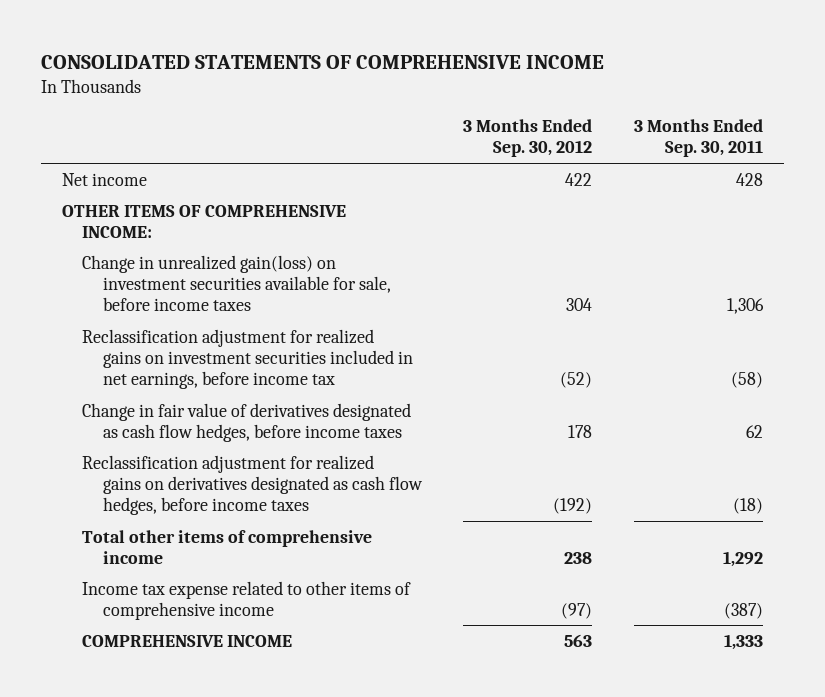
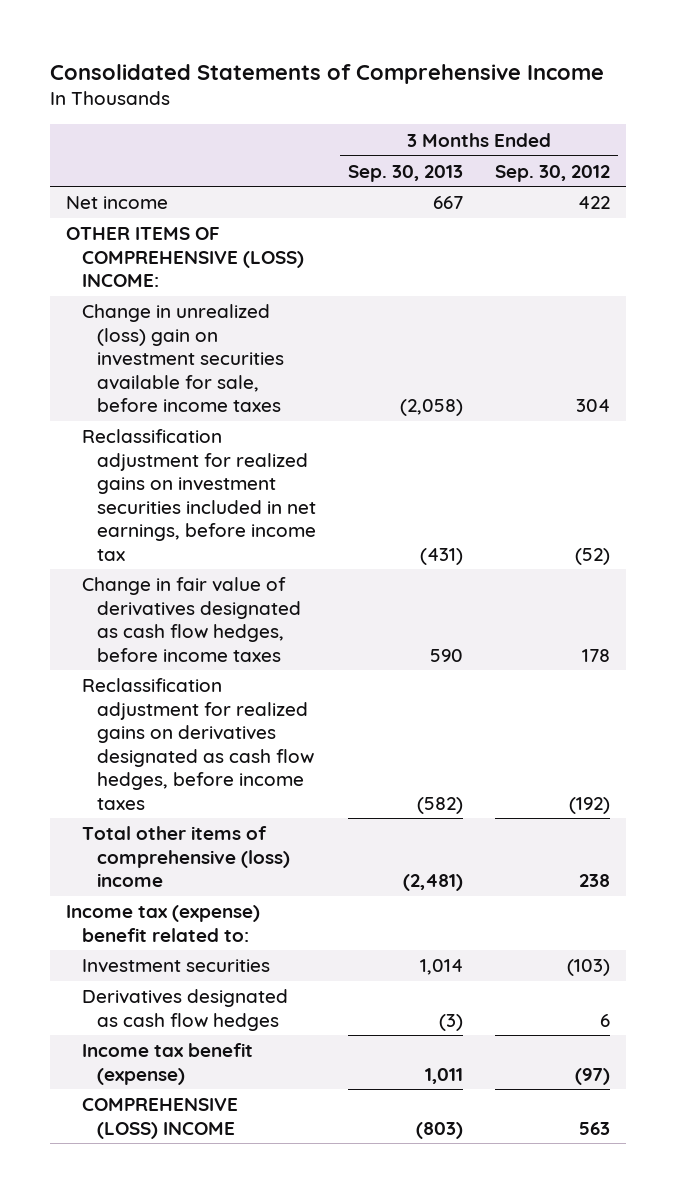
[41,54,605,69] CONSOLIDATED STATEMENTS OF COMPREHENSIVE INCOME -> [50,63,605,84] Consolidated Statements of Comprehensive Income
[634,119,764,158] 3 Months Ended Sep. 30, 2011 -> none
none -> [347,164,463,182] Sep. 30, 2013
[62,204,347,238] OTHER ITEMS OF COMPREHENSIVE INCOME: -> [66,227,304,288] OTHER ITEMS OF COMPREHENSIVE (LOSS) INCOME:
[82,254,391,311] Change in unrealized gain(loss) on investment securities available for sale, before income taxes -> [81,304,284,413] Change in unrealized (loss) gain on investment securities available for sale, before income taxes
[82,529,373,564] Total other items of comprehensive income -> [81,826,290,888] Total other items of comprehensive (loss) income
none -> [66,905,261,942] Income tax (expense) benefit related to:
none -> [81,959,270,974] Investment securities
none -> [81,989,288,1031] Derivatives designated as cash flow hedges
[82,580,412,620] Income tax expense related to other items of comprehensive income -> [81,1043,253,1085] Income tax benefit (expense)
[82,634,293,647] COMPREHENSIVE INCOME -> [81,1098,238,1139] COMPREHENSIVE (LOSS) INCOME

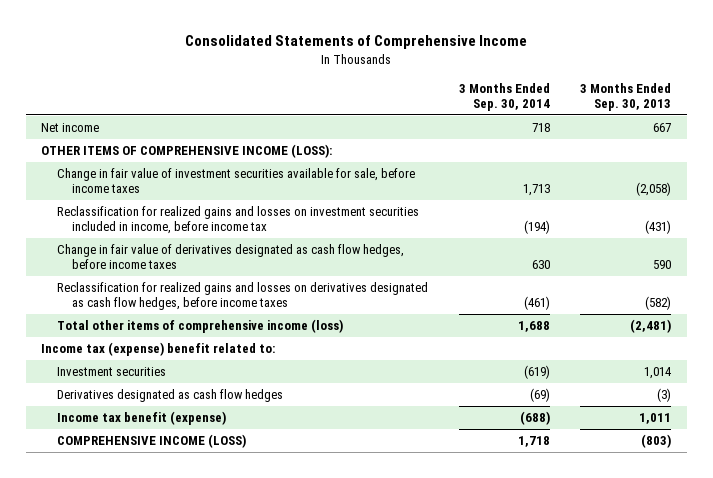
[494,164,610,182] Sep. 30, 2012 -> none
none -> [458,82,550,112] 3 Months Ended Sep. 30, 2014
[66,227,304,288] OTHER ITEMS OF COMPREHENSIVE (LOSS) INCOME: -> [41,143,333,158] OTHER ITEMS OF COMPREHENSIVE INCOME (LOSS):
[81,304,284,413] Change in unrealized (loss) gain on investment securities available for sale, before income taxes -> [56,167,415,194] Change in fair value of investment securities available for sale, before income taxes
[81,429,316,561] Reclassification adjustment for realized gains on investment securities included in net earnings, before income tax -> [56,205,419,235] Reclassification for realized gains and losses on investment securities included in income, before income tax
[81,678,314,810] Reclassification adjustment for realized gains on derivatives designated as cash flow hedges, before income taxes -> [56,281,428,311] Reclassification for realized gains and losses on derivatives designated as cash flow hedges, before income taxes
[81,826,290,888] Total other items of comprehensive (loss) income -> [56,318,343,333] Total other items of comprehensive income (loss)
[81,1098,238,1139] COMPREHENSIVE (LOSS) INCOME -> [56,433,246,448] COMPREHENSIVE INCOME (LOSS)

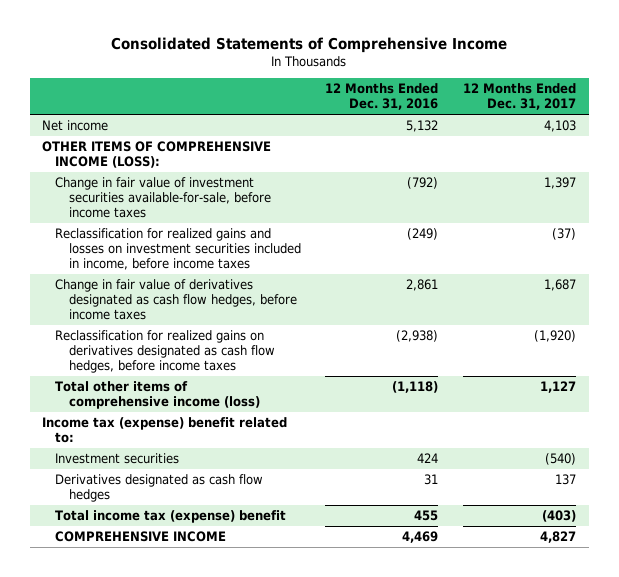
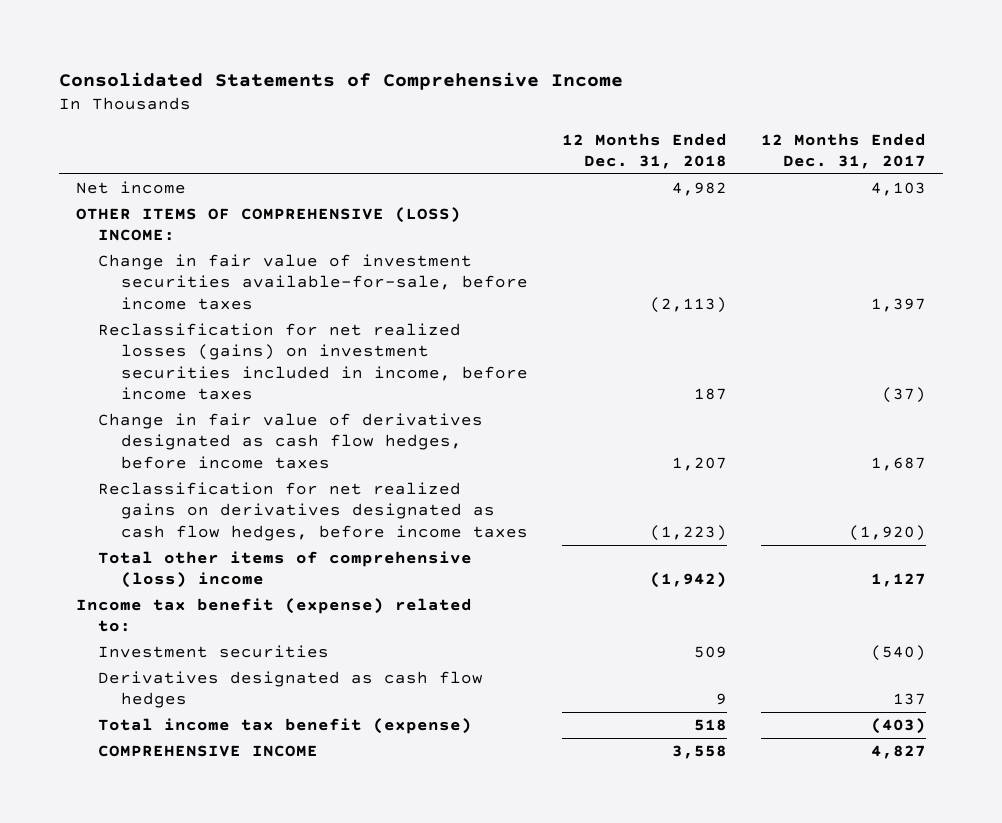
[325,83,439,111] 12 Months Ended Dec. 31, 2016 -> none
none -> [561,132,727,169] 12 Months Ended Dec. 31, 2018
[42,140,272,168] OTHER ITEMS OF COMPREHENSIVE INCOME (LOSS): -> [76,207,462,242] OTHER ITEMS OF COMPREHENSIVE (LOSS) INCOME:
[55,227,301,271] Reclassification for realized gains and losses on investment securities included in income, before income taxes -> [98,323,528,400] Reclassification for net realized losses (gains) on investment securities included in income, before income taxes
[55,329,275,374] Reclassification for realized gains on derivatives designated as cash flow hedges, before income taxes -> [98,482,528,541] Reclassification for net realized gains on derivatives designated as cash flow hedges, before income taxes
[55,380,260,409] Total other items of comprehensive income (loss) -> [98,551,473,589] Total other items of comprehensive (loss) income
[42,416,288,443] Income tax (expense) benefit related to: -> [76,598,473,633] Income tax benefit (expense) related to:
[55,509,287,523] Total income tax (expense) benefit -> [98,718,473,735] Total income tax benefit (expense)

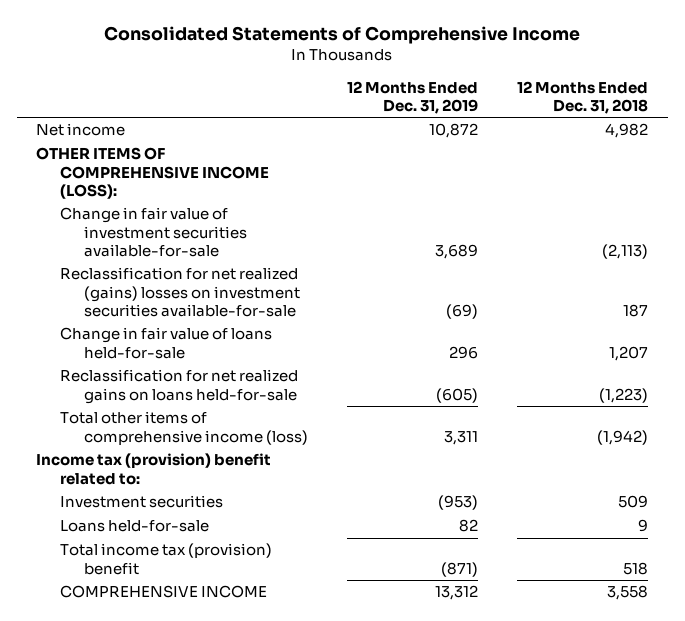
[761,132,927,169] 12 Months Ended Dec. 31, 2017 -> none
none -> [346,80,478,114] 12 Months Ended Dec. 31, 2019
[76,207,462,242] OTHER ITEMS OF COMPREHENSIVE (LOSS) INCOME: -> [36,147,269,199] OTHER ITEMS OF COMPREHENSIVE INCOME (LOSS):
[98,254,528,310] Change in fair value of investment securities available-for-sale, before income taxes -> [59,207,247,257] Change in fair value of investment securities available-for-sale
[98,323,528,400] Reclassification for net realized losses (gains) on investment securities included in income, before income taxes -> [59,267,300,317] Reclassification for net realized (gains) losses on investment securities available-for-sale
[98,413,484,469] Change in fair value of derivatives designated as cash flow hedges, before income taxes -> [59,327,272,359] Change in fair value of loans held-for-sale
[98,482,528,541] Reclassification for net realized gains on derivatives designated as cash flow hedges, before income taxes -> [59,369,298,404] Reclassification for net realized gains on loans held-for-sale
[98,551,473,589] Total other items of comprehensive (loss) income -> [59,411,308,445] Total other items of comprehensive income (loss)
[76,598,473,633] Income tax benefit (expense) related to: -> [36,453,272,485] Income tax (provision) benefit related to:
[98,671,484,709] Derivatives designated as cash flow hedges -> [59,520,209,533] Loans held-for-sale
[98,718,473,735] Total income tax benefit (expense) -> [59,543,272,575] Total income tax (provision) benefit

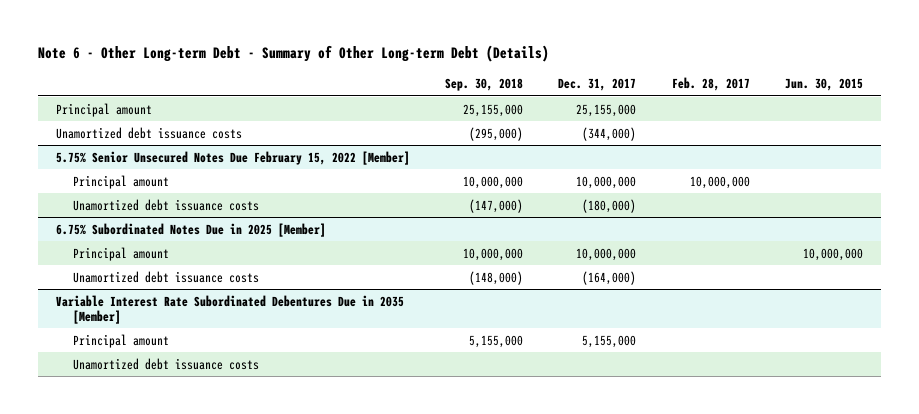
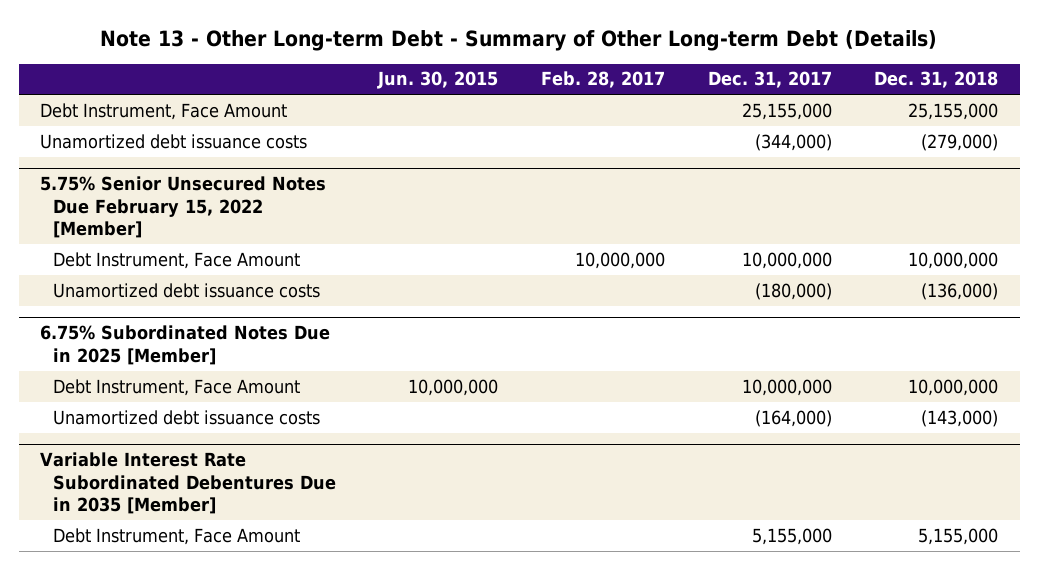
[38,45,550,63] Note 6 - Other Long-term Debt - Summary of Other Long-term Debt (Details) -> [100,29,938,51] Note 13 - Other Long-term Debt - Summary of Other Long-term Debt (Details)
[445,77,524,91] Sep. 30, 2018 -> none
none -> [874,71,999,89] Dec. 31, 2018
[55,102,152,117] Principal amount -> [39,102,287,120] Debt Instrument, Face Amount
[72,174,169,189] Principal amount -> [52,251,300,269] Debt Instrument, Face Amount
[72,246,169,261] Principal amount -> [52,378,300,396] Debt Instrument, Face Amount
[72,357,259,370] Unamortized debt issuance costs -> none
[72,333,169,348] Principal amount -> [52,527,300,545] Debt Instrument, Face Amount

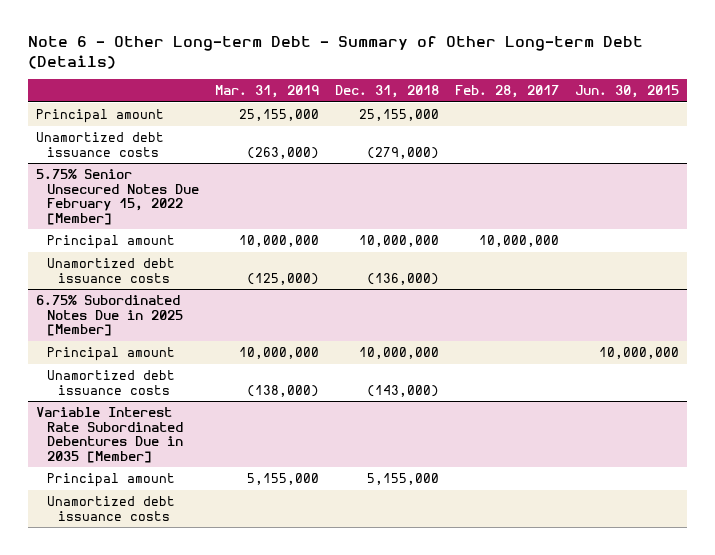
[100,29,938,51] Note 13 - Other Long-term Debt - Summary of Other Long-term Debt (Details) -> [27,36,643,69] Note 6 - Other Long-term Debt - Summary of Other Long-term Debt (Details)
[707,71,832,89] Dec. 31, 2017 -> none
none -> [214,85,319,99] Mar. 31, 2019
[39,102,287,120] Debt Instrument, Face Amount -> [35,109,164,124] Principal amount
[52,251,300,269] Debt Instrument, Face Amount -> [46,235,175,250] Principal amount
[52,378,300,396] Debt Instrument, Face Amount -> [46,347,175,362] Principal amount
[52,527,300,545] Debt Instrument, Face Amount -> [46,473,175,488] Principal amount
none -> [46,496,175,521] Unamortized debt issuance costs

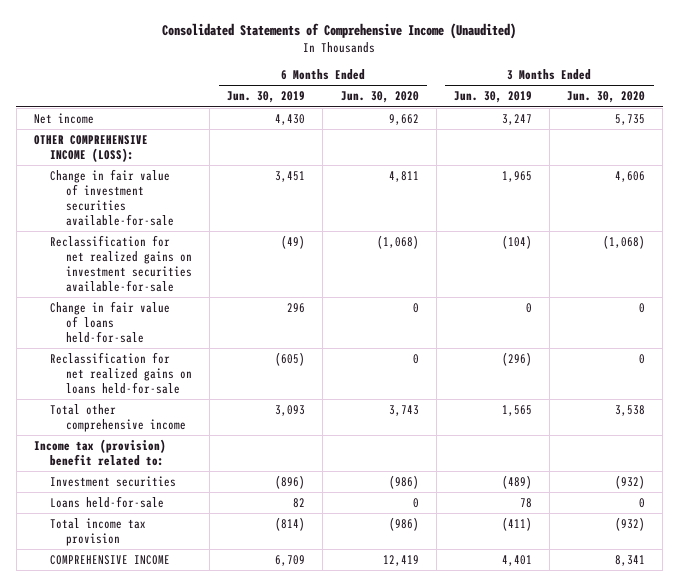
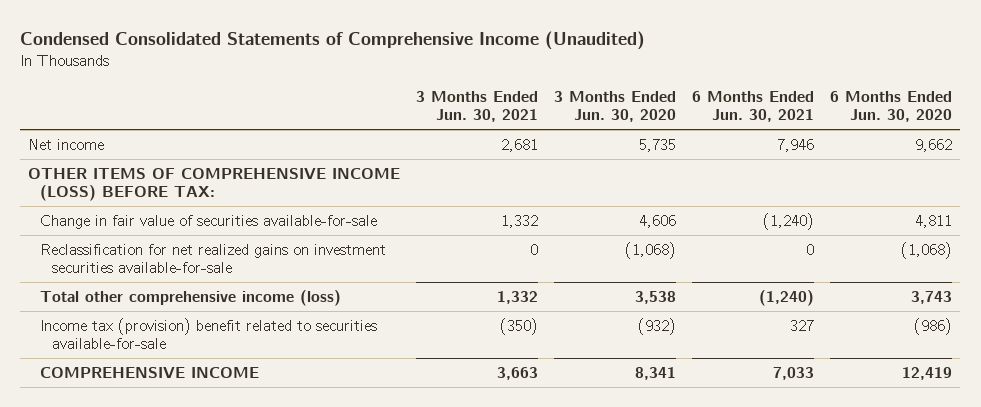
[162,23,517,40] Consolidated Statements of Comprehensive Income (Unaudited) -> [20,30,646,50] Condensed Consolidated Statements of Comprehensive Income (Unaudited)
[227,91,306,104] Jun. 30, 2019 -> none
[453,91,532,104] Jun. 30, 2019 -> none
none -> [416,90,539,123] 3 Months Ended Jun. 30, 2021
none -> [692,90,815,123] 6 Months Ended Jun. 30, 2021
[33,134,148,162] OTHER COMPREHENSIVE INCOME (LOSS): -> [28,168,401,202] OTHER ITEMS OF COMPREHENSIVE INCOME (LOSS) BEFORE TAX:
[49,168,175,227] Change in fair value of investment securities available-for-sale -> [40,215,378,230] Change in fair value of securities available-for-sale
[49,300,170,344] Change in fair value of loans held-for-sale -> none
[49,351,193,395] Reclassification for net realized gains on loans held-for-sale -> none
[33,438,166,466] Income tax (provision) benefit related to: -> none
[49,495,164,508] Loans held-for-sale -> none
[49,517,146,546] Total income tax provision -> none
[49,403,187,432] Total other comprehensive income -> [40,290,342,307] Total other comprehensive income (loss)
[49,475,176,487] Investment securities -> [40,318,378,350] Income tax (provision) benefit related to securities available-for-sale

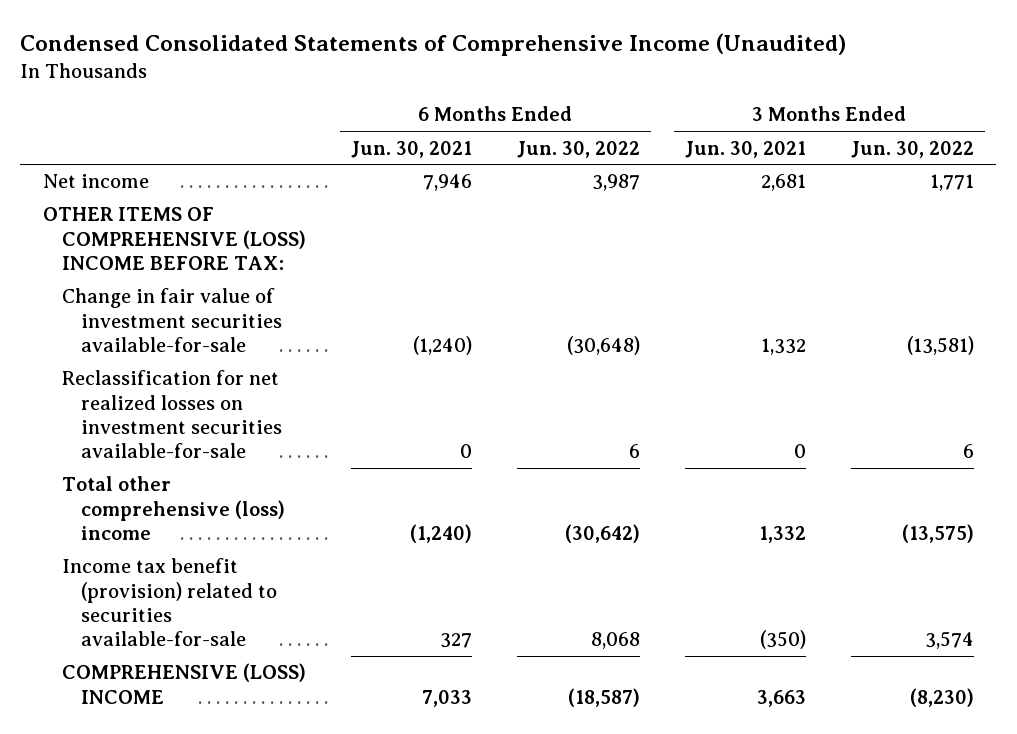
[554,90,677,123] 3 Months Ended Jun. 30, 2020 -> none
[830,90,953,123] 6 Months Ended Jun. 30, 2020 -> none
none -> [516,140,640,158] Jun. 30, 2022
none -> [850,140,974,158] Jun. 30, 2022
[28,168,401,202] OTHER ITEMS OF COMPREHENSIVE INCOME (LOSS) BEFORE TAX: -> [42,207,307,271] OTHER ITEMS OF COMPREHENSIVE (LOSS) INCOME BEFORE TAX:
[40,215,378,230] Change in fair value of securities available-for-sale -> [62,288,283,353] Change in fair value of investment securities available-for-sale
[40,244,387,274] Reclassification for net realized gains on investment securities available-for-sale -> [62,370,283,459] Reclassification for net realized losses on investment securities available-for-sale
[40,290,342,307] Total other comprehensive income (loss) -> [62,476,286,541] Total other comprehensive (loss) income
[40,318,378,350] Income tax (provision) benefit related to securities available-for-sale -> [62,558,278,647] Income tax benefit (provision) related to securities available-for-sale
[40,367,260,379] COMPREHENSIVE INCOME -> [62,663,307,704] COMPREHENSIVE (LOSS) INCOME

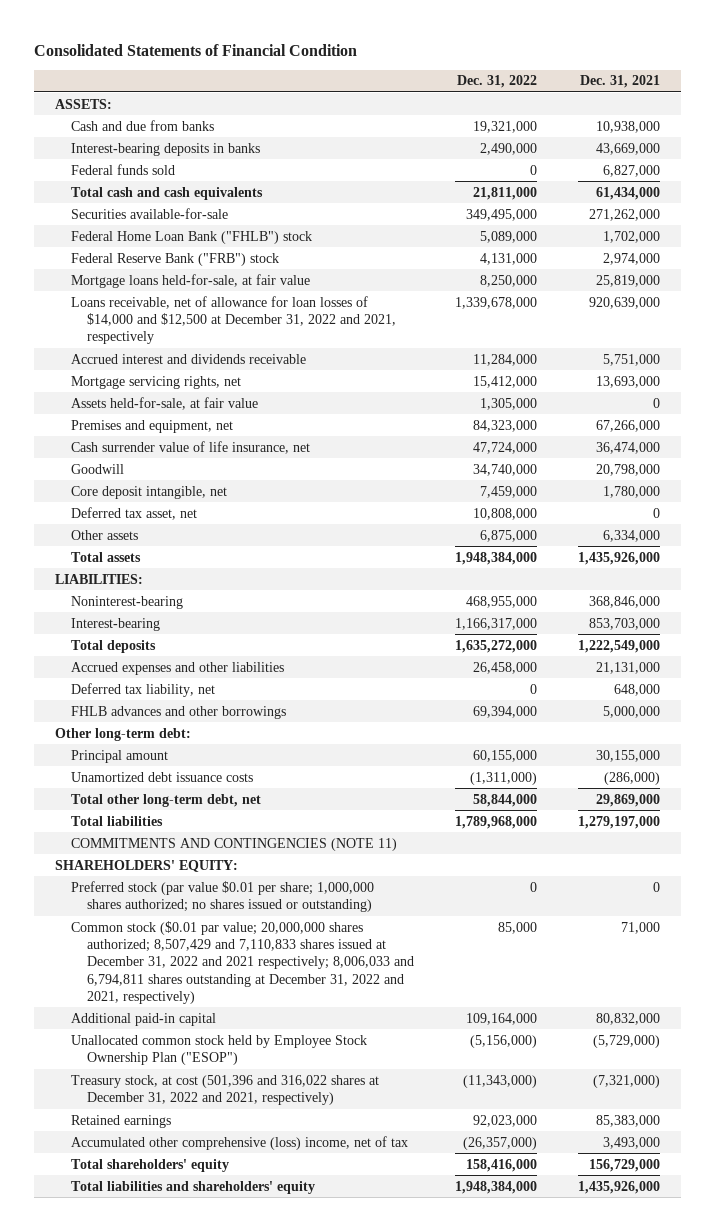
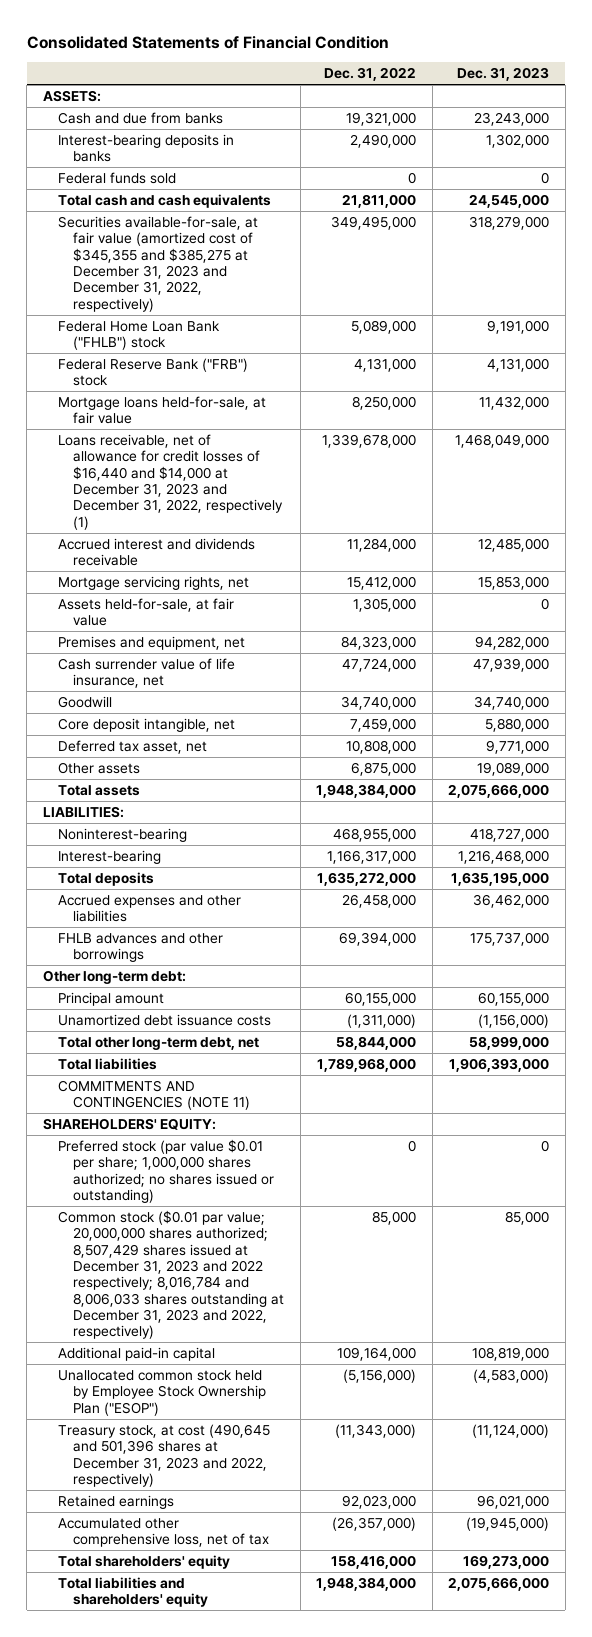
[579,75,660,89] Dec. 31, 2021 -> none
none -> [457,67,550,82] Dec. 31, 2023
[70,207,228,219] Securities available-for-sale -> [57,215,258,312] Securities available-for-sale, at fair value (amortized cost of $345,355 and $385,275 at December 31, 2023 and December 31, 2022, respectively)
[70,295,396,345] Loans receivable, net of allowance for loan losses of $14,000 and $12,500 at December 31, 2022 and 2021, respectively -> [57,433,284,530] Loans receivable, net of allowance for credit losses of $16,440 and $14,000 at December 31, 2023 and December 31, 2022, respectively (1)
[70,682,215,697] Deferred tax liability, net -> none
[70,920,414,1004] Common stock ($0.01 par value; 20,000,000 shares authorized; 8,507,429 and 7,110,833 shares issued at December 31, 2022 and 2021 respectively; 8,006,033 and 6,794,811 shares outstanding at December 31, 2022 and 2021, respectively) -> [57,1209,285,1340] Common stock ($0.01 par value; 20,000,000 shares authorized; 8,507,429 shares issued at December 31, 2023 and 2022 respectively; 8,016,784 and 8,006,033 shares outstanding at December 31, 2023 and 2022, respectively)
[70,1074,379,1105] Treasury stock, at cost (501,396 and 316,022 shares at December 31, 2022 and 2021, respectively) -> [57,1423,270,1487] Treasury stock, at cost (490,645 and 501,396 shares at December 31, 2023 and 2022, respectively)
[70,1135,408,1150] Accumulated other comprehensive (loss) income, net of tax -> [57,1517,270,1548] Accumulated other comprehensive loss, net of tax

